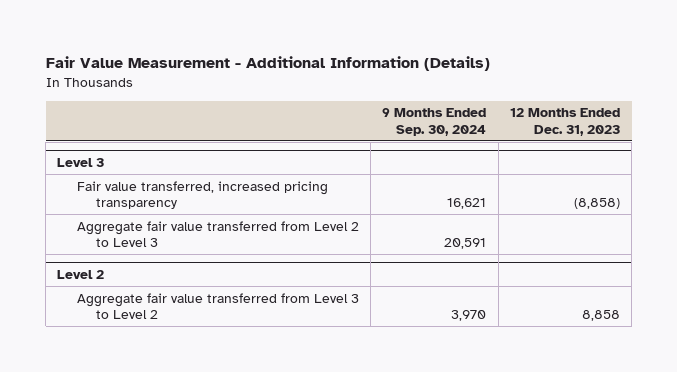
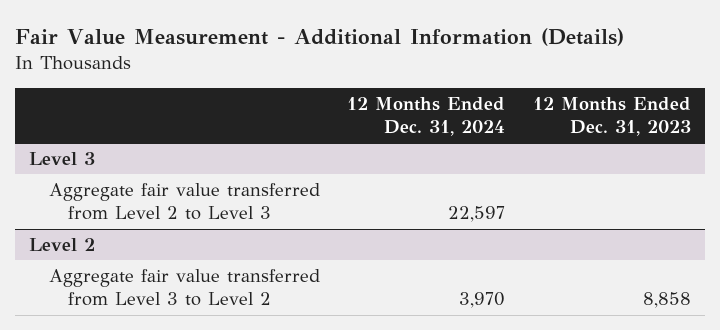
[382,108,487,136] 9 Months Ended Sep. 30, 2024 -> none
none -> [347,96,506,137] 12 Months Ended Dec. 31, 2024
[76,180,328,210] Fair value transferred, increased pricing transparency -> none

